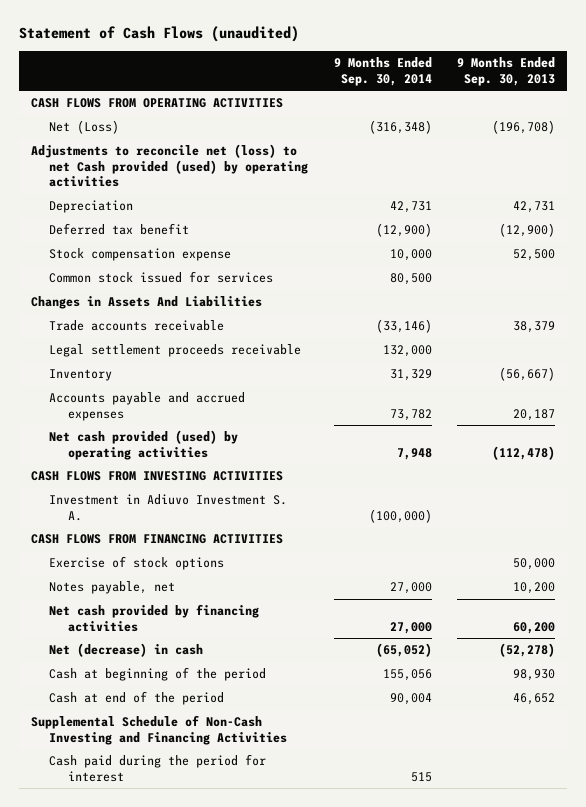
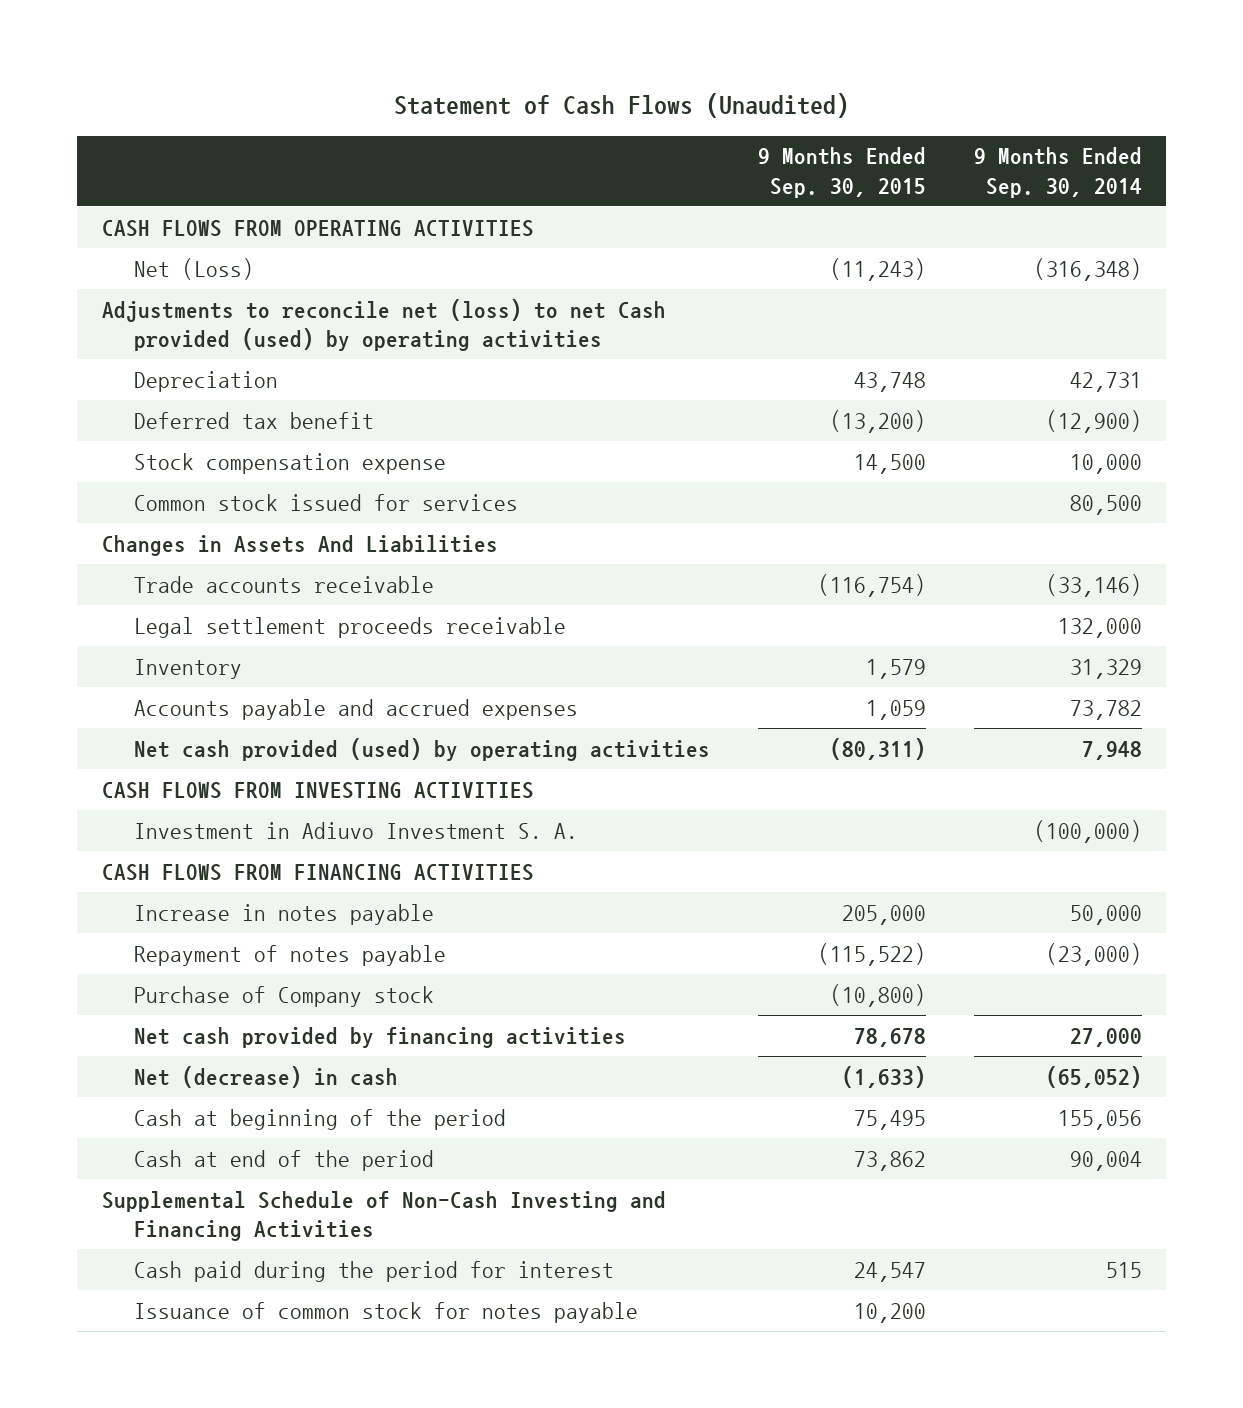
[18,26,299,43] Statement of Cash Flows (unaudited) -> [393,92,849,118] Statement of Cash Flows (Unaudited)
[456,56,555,86] 9 Months Ended Sep. 30, 2013 -> none
none -> [757,147,926,198] 9 Months Ended Sep. 30, 2015
[49,556,225,571] Exercise of stock options -> none
none -> [133,903,434,925] Increase in notes payable
[49,581,176,595] Notes payable, net -> [133,944,446,966] Repayment of notes payable
[389,582,432,595] 27,000 -> [1045,942,1142,966] (23,000)
none -> [133,985,434,1007] Purchase of Company stock
none -> [133,1301,638,1323] Issuance of common stock for notes payable

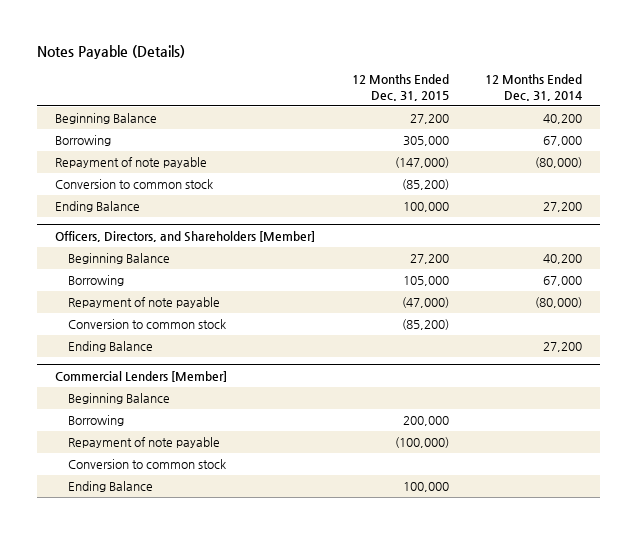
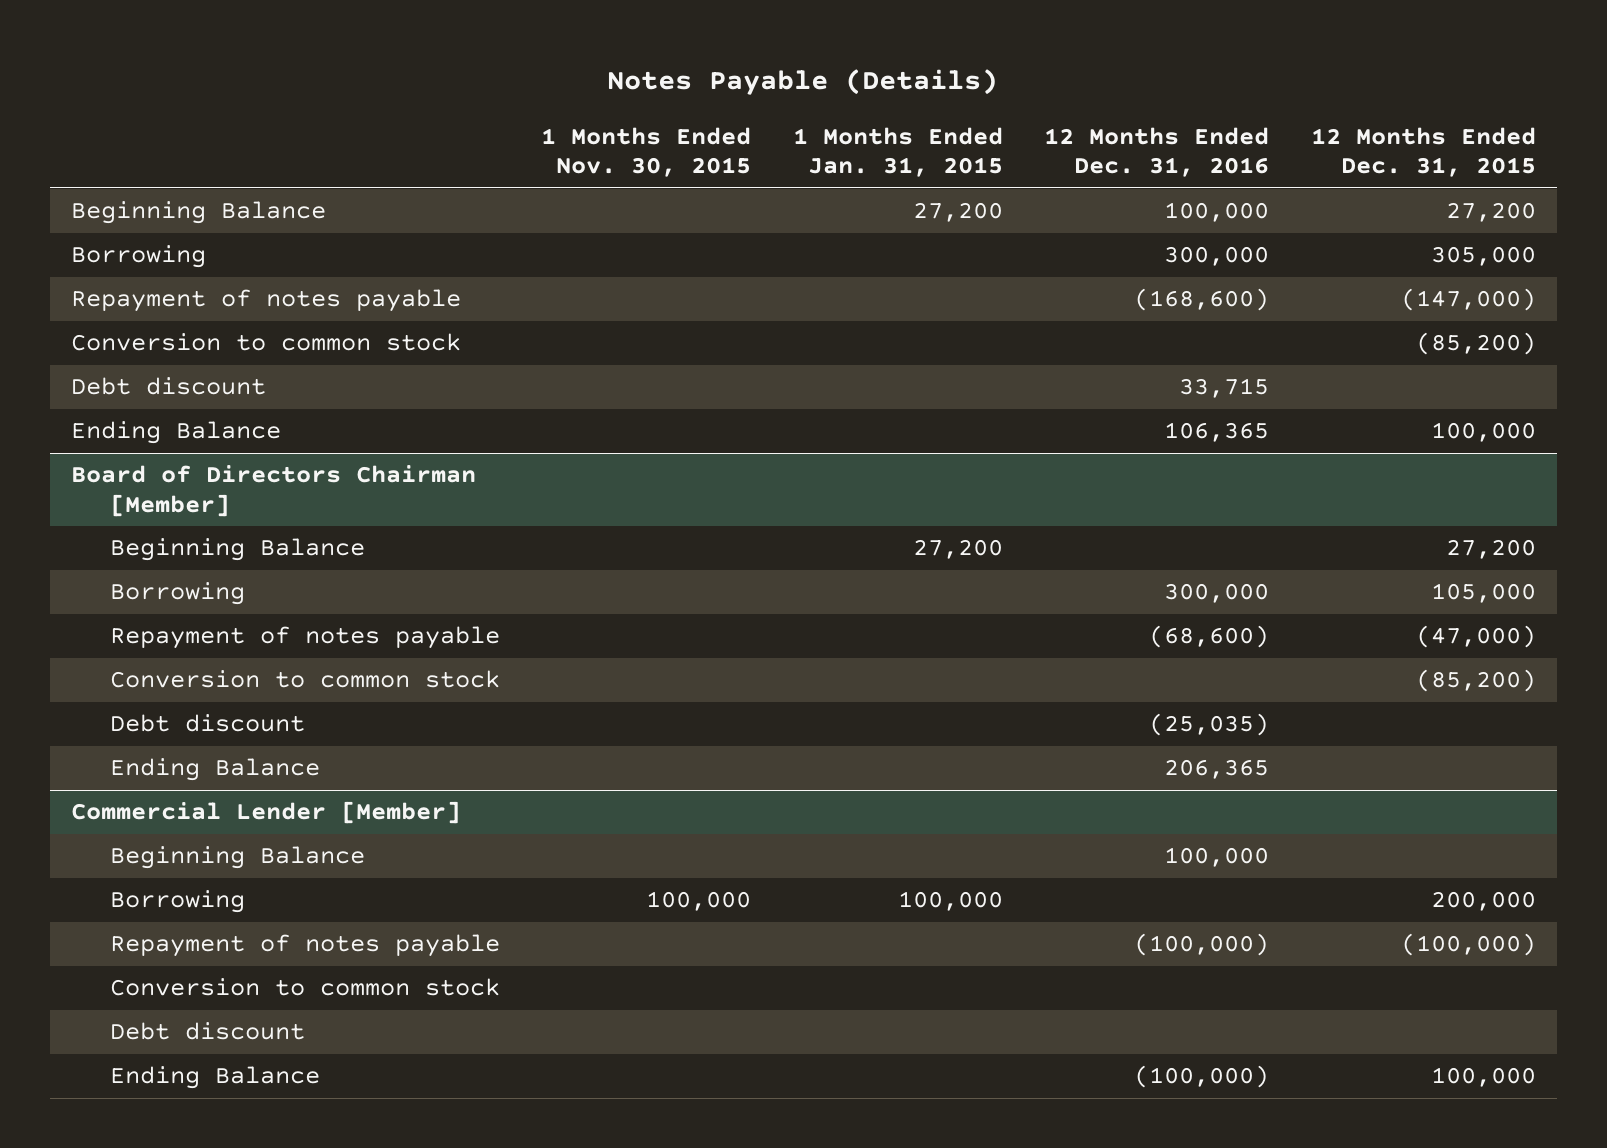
[485,74,583,102] 12 Months Ended Dec. 31, 2014 -> none
none -> [541,126,752,178] 1 Months Ended Nov. 30, 2015
none -> [792,126,1003,178] 1 Months Ended Jan. 31, 2015
none -> [1044,126,1270,178] 12 Months Ended Dec. 31, 2016
[55,157,208,169] Repayment of note payable -> [70,289,461,313] Repayment of notes payable
none -> [70,377,266,396] Debt discount
[55,231,316,243] Officers, Directors, and Shareholders [Member] -> [70,465,476,518] Board of Directors Chairman [Member]
[67,297,220,309] Repayment of note payable -> [109,626,500,650] Repayment of notes payable
none -> [109,714,305,733] Debt discount
[55,371,228,383] Commercial Lenders [Member] -> [70,801,461,825] Commercial Lender [Member]
[67,437,220,449] Repayment of note payable -> [109,934,500,958] Repayment of notes payable
none -> [109,1022,305,1041] Debt discount

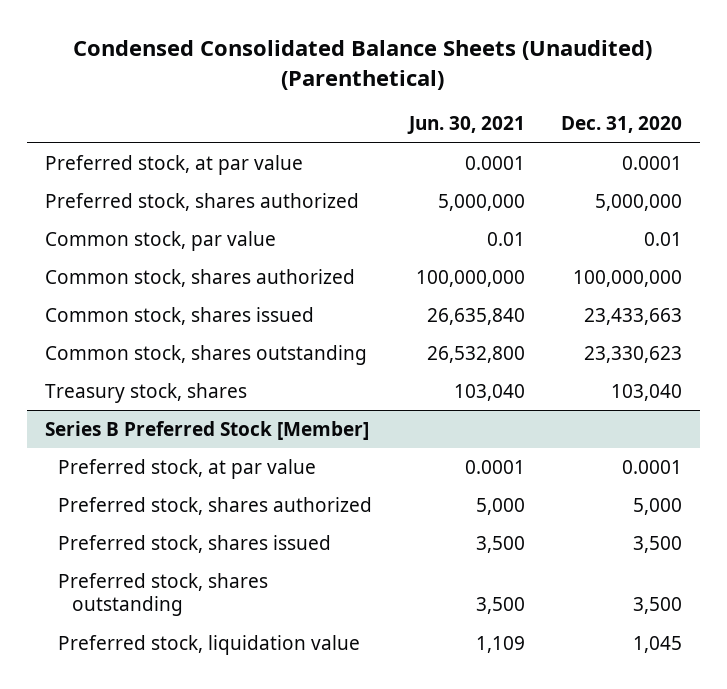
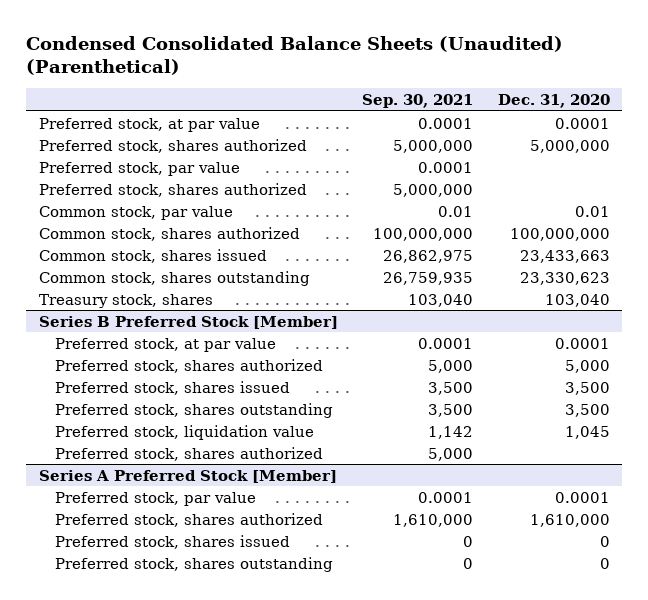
[406,116,525,135] Jun. 30, 2021 -> none
none -> [362,93,474,108] Sep. 30, 2021
none -> [38,161,240,176] Preferred stock, par value
none -> [38,182,307,197] Preferred stock, shares authorized
none -> [54,446,323,461] Preferred stock, shares authorized
none -> [38,469,337,483] Series A Preferred Stock [Member]
none -> [54,491,256,506] Preferred stock, par value
none -> [54,512,323,527] Preferred stock, shares authorized
none -> [54,534,290,549] Preferred stock, shares issued
none -> [54,556,333,572] Preferred stock, shares outstanding

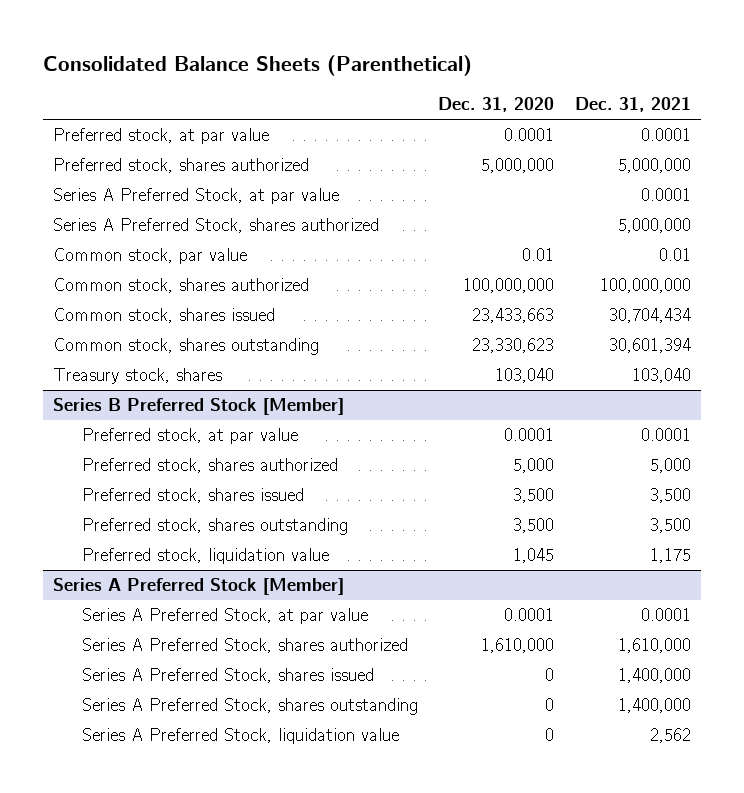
[26,35,564,76] Condensed Consolidated Balance Sheets (Unaudited) (Parenthetical) -> [43,55,473,77] Consolidated Balance Sheets (Parenthetical)
[362,93,474,108] Sep. 30, 2021 -> none
none -> [574,97,691,113] Dec. 31, 2021
[38,161,240,176] Preferred stock, par value -> [53,188,340,205] Series A Preferred Stock, at par value
[38,182,307,197] Preferred stock, shares authorized -> [53,218,380,234] Series A Preferred Stock, shares authorized
[54,446,323,461] Preferred stock, shares authorized -> none
[54,491,256,506] Preferred stock, par value -> [81,608,368,625] Series A Preferred Stock, at par value
[54,512,323,527] Preferred stock, shares authorized -> [81,638,408,654] Series A Preferred Stock, shares authorized
[54,534,290,549] Preferred stock, shares issued -> [81,668,374,684] Series A Preferred Stock, shares issued
[54,556,333,572] Preferred stock, shares outstanding -> [81,698,418,716] Series A Preferred Stock, shares outstanding
none -> [81,728,399,745] Series A Preferred Stock, liquidation value

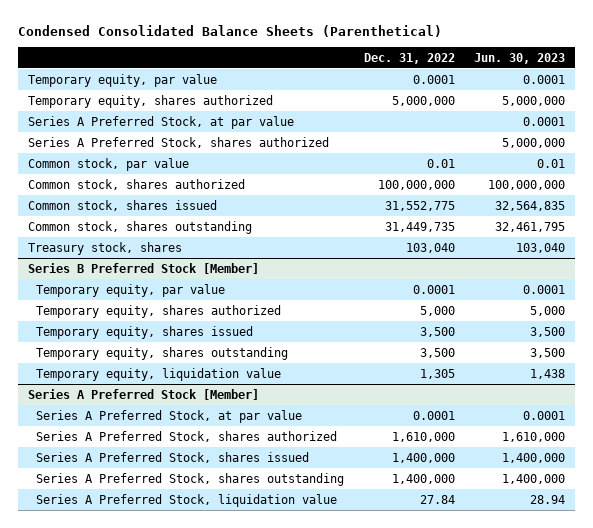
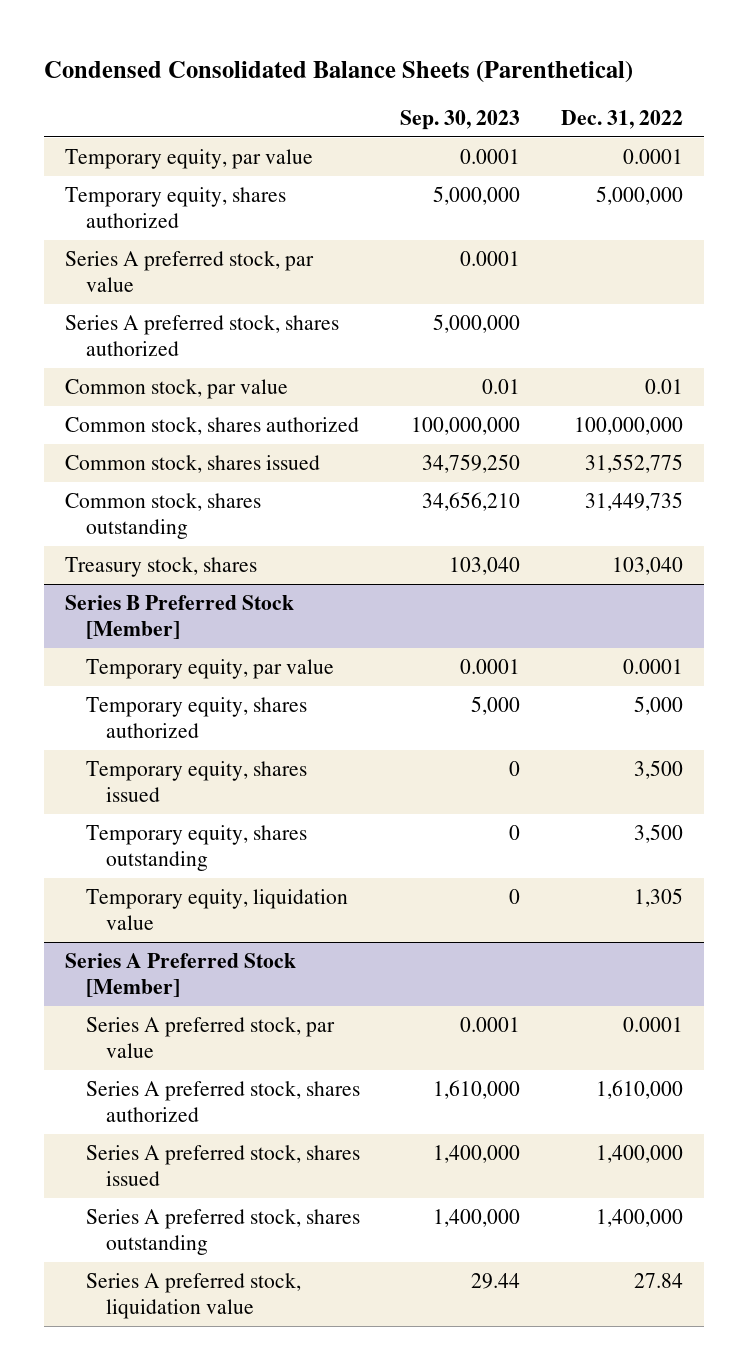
[474,52,566,64] Jun. 30, 2023 -> none
none -> [400,109,521,130] Sep. 30, 2023
[27,115,294,129] Series A Preferred Stock, at par value -> [64,250,314,292] Series A preferred stock, par value
[27,136,329,148] Series A Preferred Stock, shares authorized -> [64,314,339,356] Series A preferred stock, shares authorized
[35,409,302,423] Series A Preferred Stock, at par value -> [85,1016,335,1058] Series A preferred stock, par value
[35,430,337,442] Series A Preferred Stock, shares authorized -> [85,1080,360,1122] Series A preferred stock, shares authorized
[35,451,309,463] Series A Preferred Stock, shares issued -> [85,1144,360,1186] Series A preferred stock, shares issued
[35,472,344,486] Series A Preferred Stock, shares outstanding -> [85,1208,360,1255] Series A preferred stock, shares outstanding
[35,493,337,507] Series A Preferred Stock, liquidation value -> [85,1272,301,1319] Series A preferred stock, liquidation value

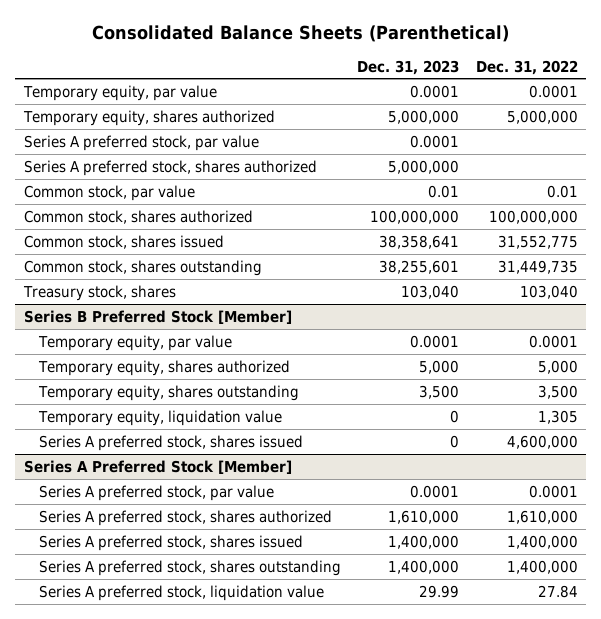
[44,60,634,83] Condensed Consolidated Balance Sheets (Parenthetical) -> [91,24,509,42] Consolidated Balance Sheets (Parenthetical)
[400,109,521,130] Sep. 30, 2023 -> none
none -> [357,59,460,75] Dec. 31, 2023
[85,760,307,802] Temporary equity, shares issued -> none
none -> [38,434,303,451] Series A preferred stock, shares issued

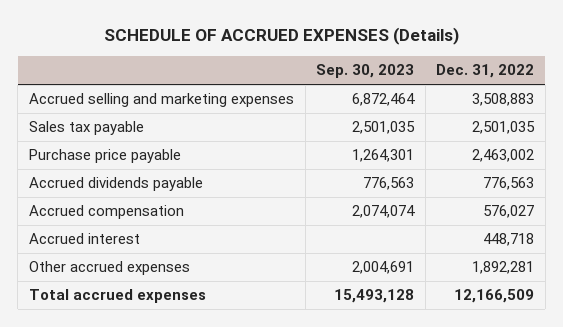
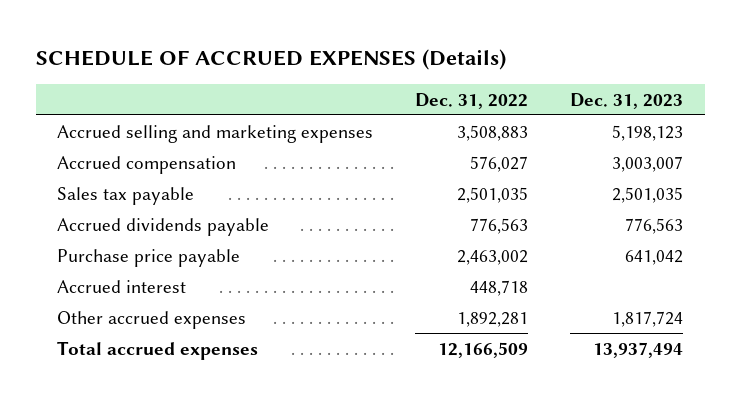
[316,64,415,79] Sep. 30, 2023 -> none
none -> [570,92,684,109] Dec. 31, 2023
[28,205,184,220] Accrued compensation -> [56,155,236,174] Accrued compensation
[28,149,181,164] Purchase price payable -> [56,248,240,267] Purchase price payable

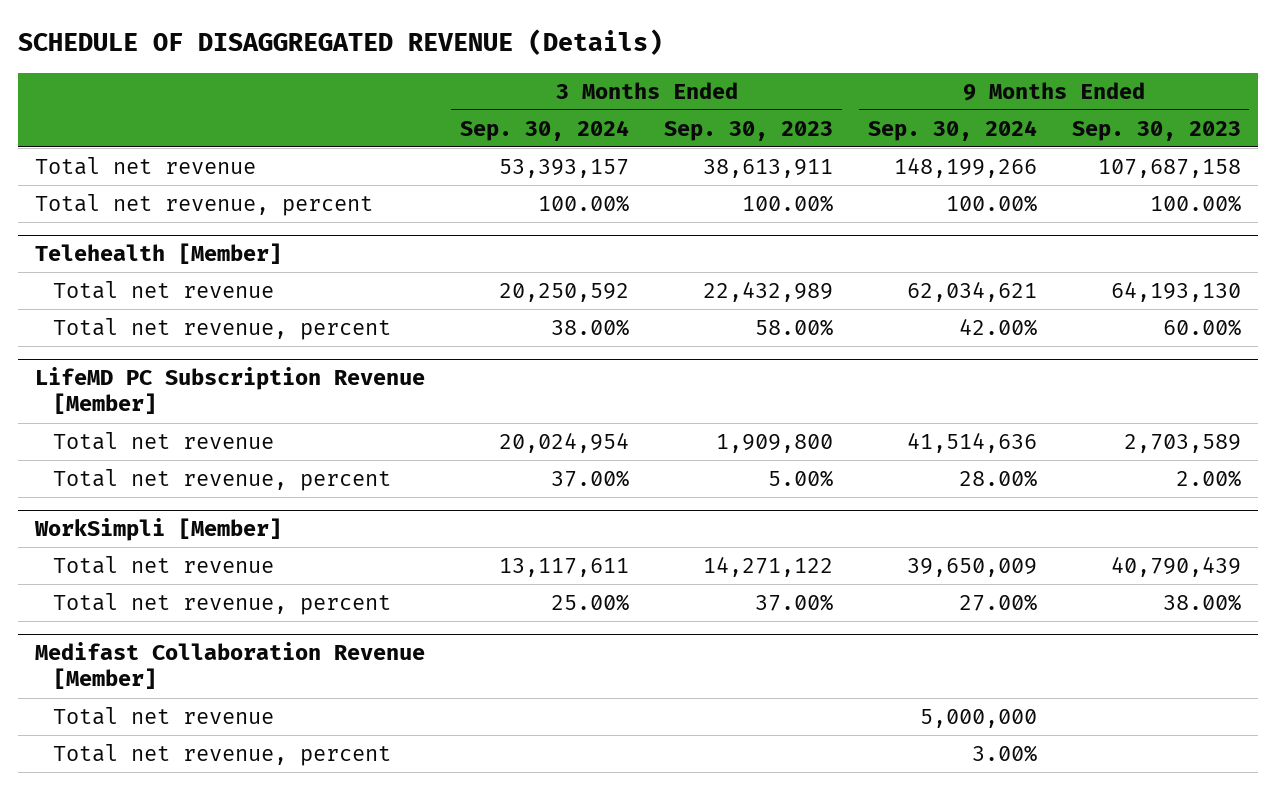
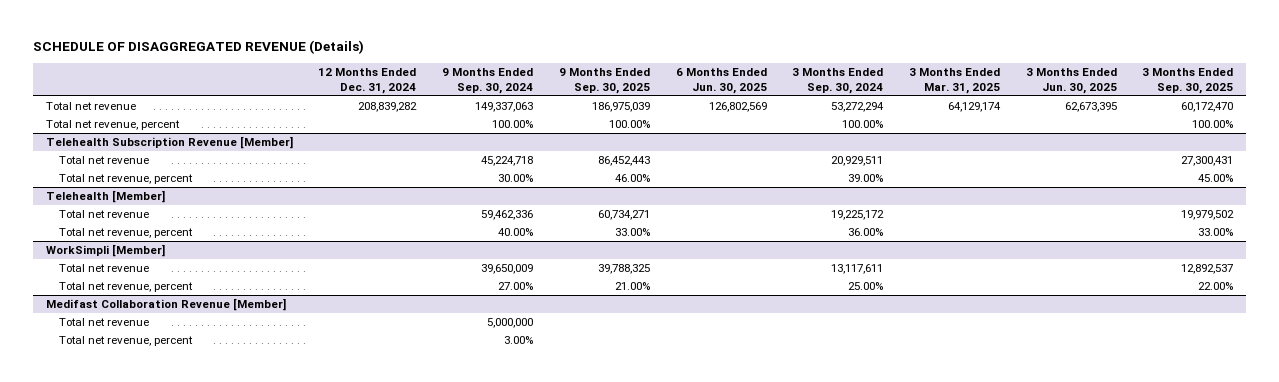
[663,120,833,141] Sep. 30, 2023 -> none
[1071,120,1241,141] Sep. 30, 2023 -> none
none -> [318,67,417,94] 12 Months Ended Dec. 31, 2024
none -> [558,67,650,94] 9 Months Ended Sep. 30, 2025
none -> [675,67,767,94] 6 Months Ended Jun. 30, 2025
none -> [908,67,1000,94] 3 Months Ended Mar. 31, 2025
none -> [1025,67,1117,94] 3 Months Ended Jun. 30, 2025
none -> [1142,67,1234,94] 3 Months Ended Sep. 30, 2025
[499,159,630,179] 53,393,157 -> [831,102,885,113] 53,272,294
[893,158,1037,179] 148,199,266 -> [475,102,534,113] 149,337,063
none -> [45,136,293,150] Telehealth Subscription Revenue [Member]
none -> [59,156,150,165] Total net revenue
none -> [59,174,194,185] Total net revenue, percent
[35,367,426,415] LifeMD PC Subscription Revenue [Member] -> none
[53,432,275,451] Total net revenue -> none
[53,469,392,492] Total net revenue, percent -> none
[499,283,630,303] 20,250,592 -> [831,210,885,221] 19,225,172
[906,282,1037,303] 62,034,621 -> [481,210,534,221] 59,462,336
[551,319,630,337] 38.00% -> [848,228,884,237] 36.00%
[958,319,1037,337] 42.00% -> [498,228,534,237] 40.00%

